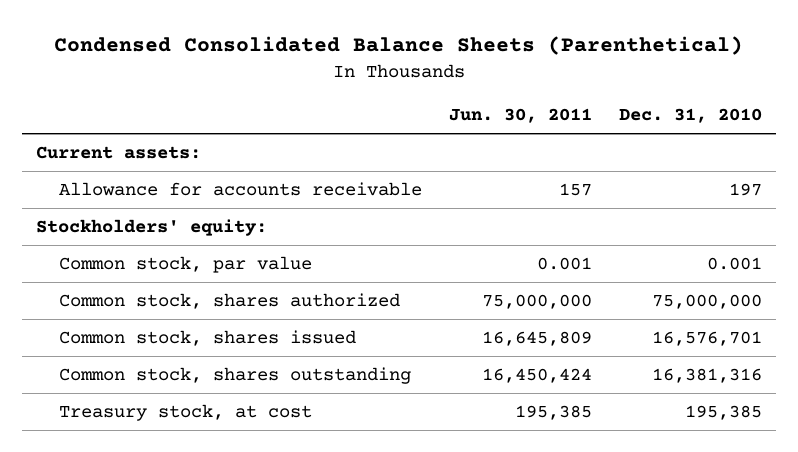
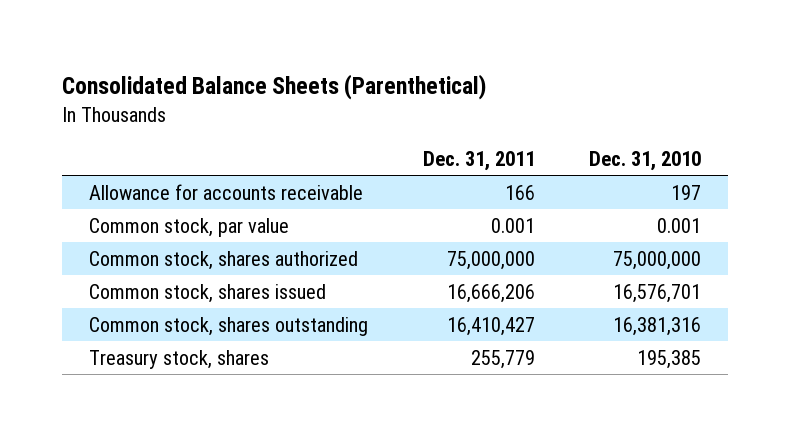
[53,36,743,56] Condensed Consolidated Balance Sheets (Parenthetical) -> [62,74,487,101] Consolidated Balance Sheets (Parenthetical)
[449,107,593,123] Jun. 30, 2011 -> none
none -> [422,151,535,172] Dec. 31, 2011
[35,146,201,160] Current assets: -> none
[35,219,267,237] Stockholders' equity: -> none
[59,404,313,422] Treasury stock, at cost -> [89,349,270,369] Treasury stock, shares

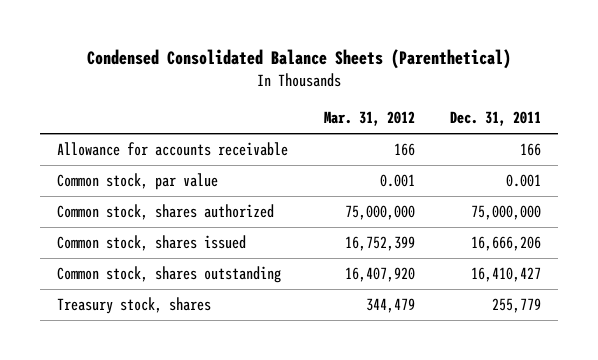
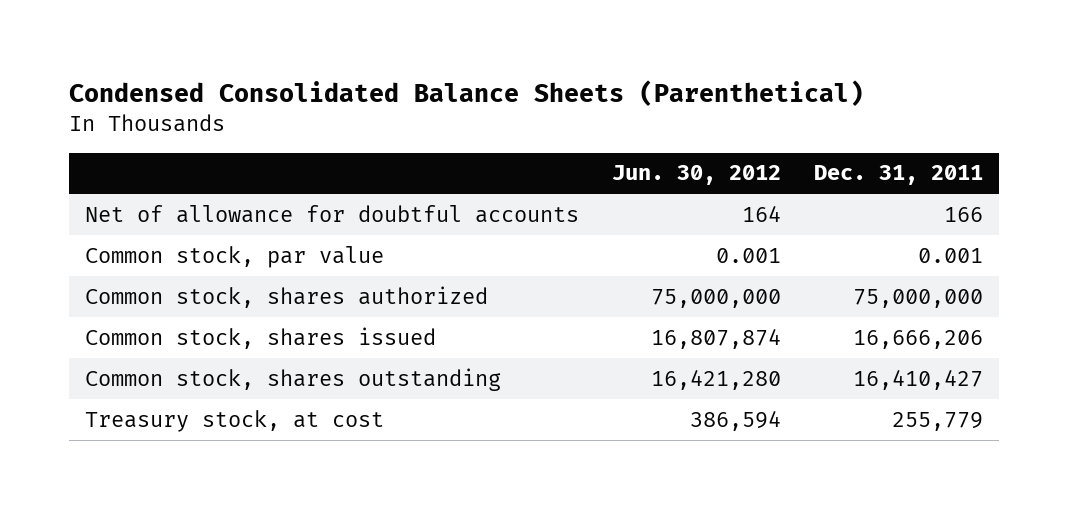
[323,110,415,126] Mar. 31, 2012 -> none
none -> [612,165,782,186] Jun. 30, 2012
[57,142,289,157] Allowance for accounts receivable -> [85,204,580,223] Net of allowance for doubtful accounts
[57,297,212,315] Treasury stock, shares -> [85,409,385,432] Treasury stock, at cost

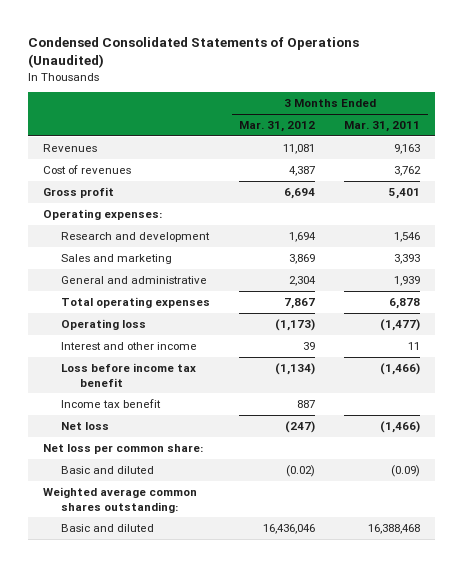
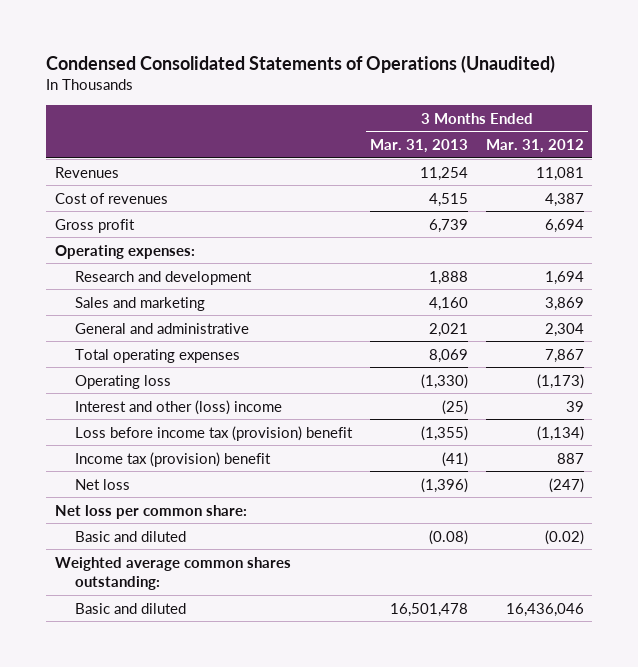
[344,121,421,133] Mar. 31, 2011 -> none
none -> [369,139,468,154] Mar. 31, 2013
[61,342,198,351] Interest and other income -> [75,399,283,415] Interest and other (loss) income
[61,363,197,387] Loss before income tax benefit -> [75,425,354,441] Loss before income tax (provision) benefit
[61,399,162,409] Income tax benefit -> [75,451,272,467] Income tax (provision) benefit

